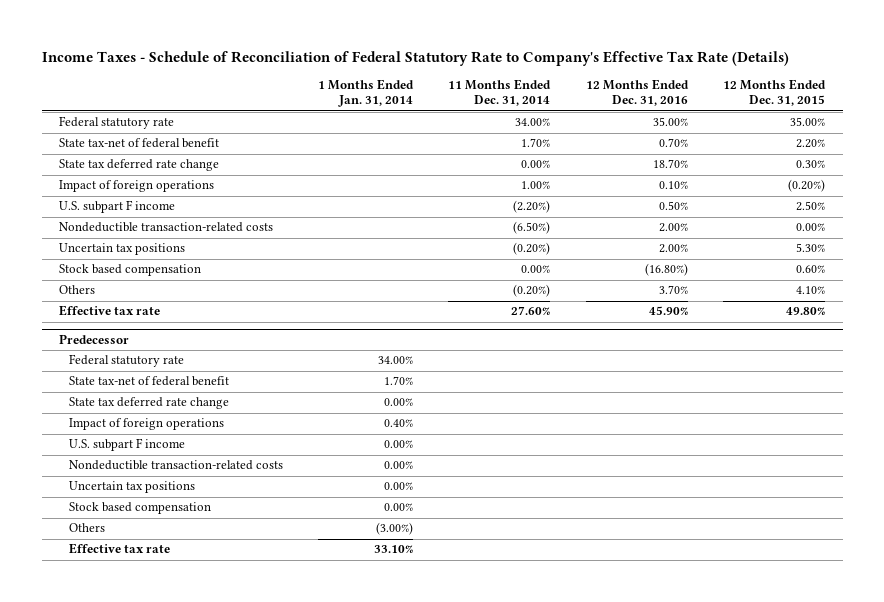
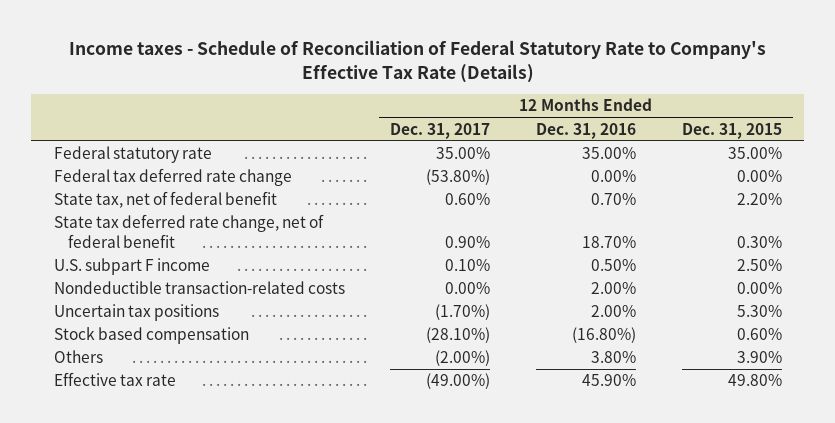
[41,50,789,66] Income Taxes - Schedule of Reconciliation of Federal Statutory Rate to Company's Effective Tax Rate (Details) -> [68,39,766,83] Income taxes - Schedule of Reconciliation of Federal Statutory Rate to Company's Effective Tax Rate (Details)
[318,79,415,108] 1 Months Ended Jan. 31, 2014 -> none
[448,79,552,107] 11 Months Ended Dec. 31, 2014 -> none
none -> [390,122,491,139] Dec. 31, 2017
[59,180,215,193] Impact of foreign operations -> none
none -> [53,168,292,187] Federal tax deferred rate change
[59,138,220,149] State tax-net of federal benefit -> [53,191,277,209] State tax, net of federal benefit
[59,159,220,172] State tax deferred rate change -> [53,214,324,248] State tax deferred rate change, net of federal benefit
[658,285,688,295] 3.70% -> [590,351,636,364] 3.80%
[795,286,825,295] 4.10% -> [736,351,782,364] 3.90%
[59,334,130,345] Predecessor -> none
[68,354,184,368] Federal statutory rate -> none
[68,376,229,387] State tax-net of federal benefit -> none
[68,397,229,410] State tax deferred rate change -> none
[68,418,224,431] Impact of foreign operations -> none
[68,438,185,452] U.S. subpart F income -> none
[68,460,283,471] Nondeductible transaction-related costs -> none
[68,481,195,494] Uncertain tax positions -> none
[68,502,211,515] Stock based compensation -> none
[68,523,105,533] Others -> none
[68,543,170,555] Effective tax rate -> none

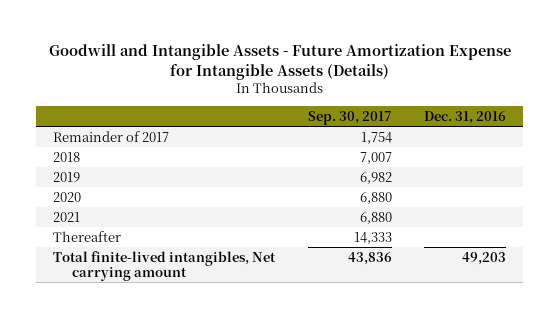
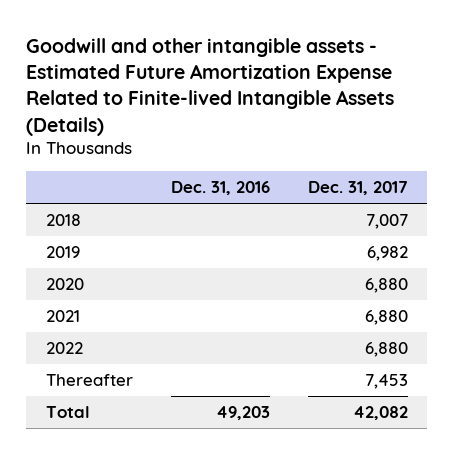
[48,44,511,80] Goodwill and Intangible Assets - Future Amortization Expense for Intangible Assets (Details) -> [26,37,395,136] Goodwill and other intangible assets - Estimated Future Amortization Expense Related to Finite-lived Intangible Assets (Details)
[307,110,392,125] Sep. 30, 2017 -> none
none -> [308,181,409,196] Dec. 31, 2017
[52,130,169,142] Remainder of 2017 -> none
none -> [45,342,83,355] 2022
[52,250,276,281] Total finite-lived intangibles, Net carrying amount -> [45,406,90,419] Total

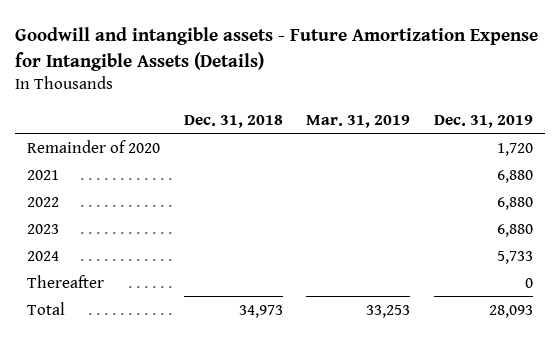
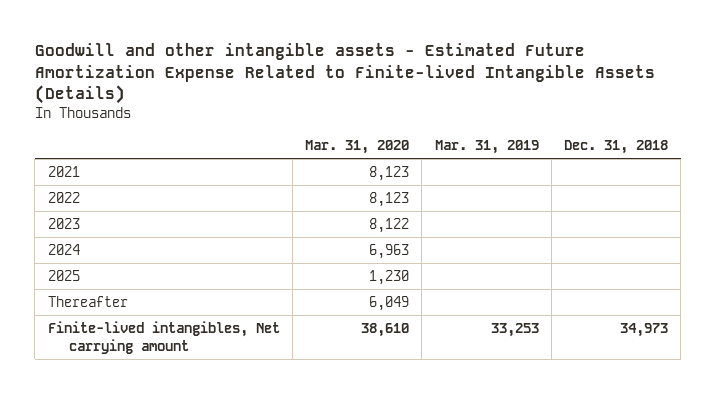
[15,26,539,71] Goodwill and intangible assets - Future Amortization Expense for Intangible Assets (Details) -> [34,43,655,105] Goodwill and other intangible assets - Estimated Future Amortization Expense Related to Finite-lived Intangible Assets (Details)
[433,114,533,128] Dec. 31, 2019 -> none
none -> [305,139,410,154] Mar. 31, 2020
[26,139,160,153] Remainder of 2020 -> none
none -> [47,270,80,282] 2025
[26,301,65,315] Total -> [47,321,280,355] Finite-lived intangibles, Net carrying amount

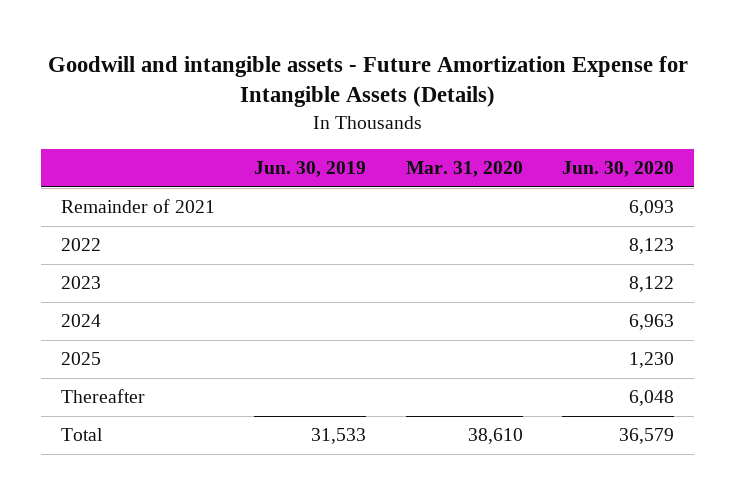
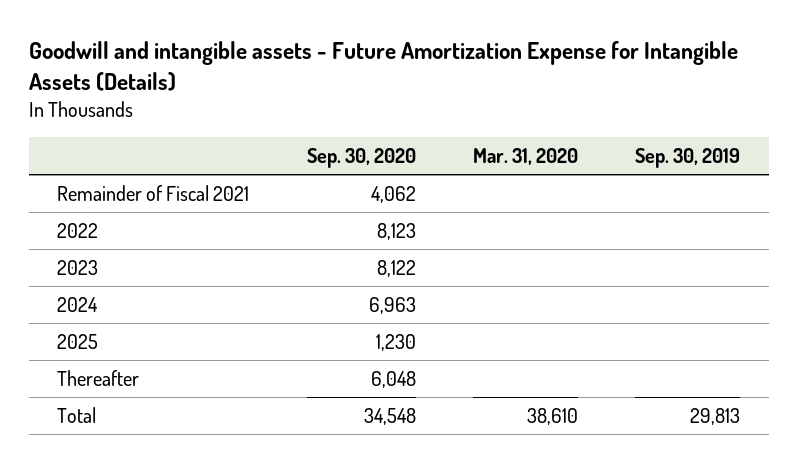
[254,161,367,178] Jun. 30, 2019 -> none
[562,161,675,178] Jun. 30, 2020 -> none
none -> [306,147,416,168] Sep. 30, 2020
none -> [635,147,741,168] Sep. 30, 2019
[60,199,215,214] Remainder of 2021 -> [57,184,250,201] Remainder of Fiscal 2021

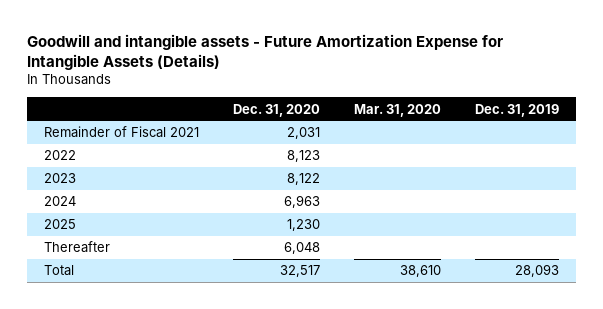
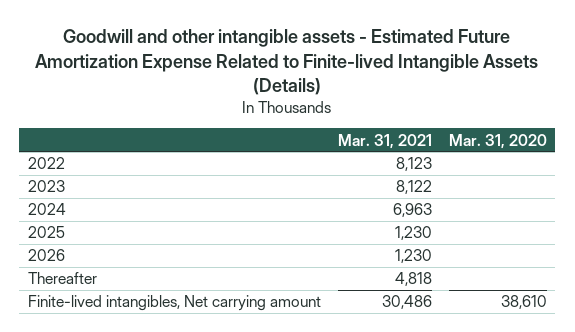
[26,33,503,70] Goodwill and intangible assets - Future Amortization Expense for Intangible Assets (Details) -> [35,29,539,95] Goodwill and other intangible assets - Estimated Future Amortization Expense Related to Finite-lived Intangible Assets (Details)
[232,103,320,117] Dec. 31, 2020 -> none
[475,103,560,117] Dec. 31, 2019 -> none
none -> [337,133,432,149] Mar. 31, 2021
[43,126,199,139] Remainder of Fiscal 2021 -> none
none -> [27,249,65,262] 2026
[43,265,74,277] Total -> [27,295,321,312] Finite-lived intangibles, Net carrying amount

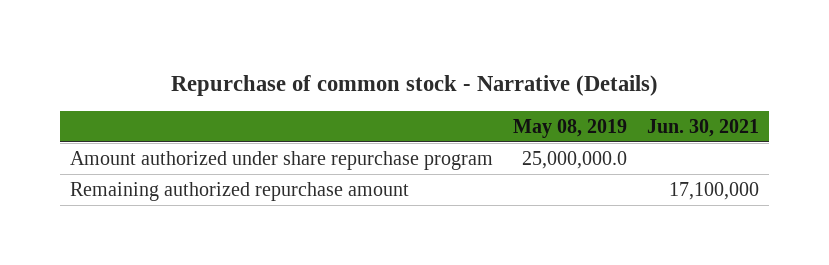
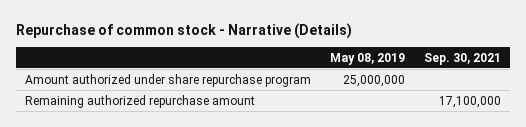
[647,118,760,137] Jun. 30, 2021 -> none
none -> [423,52,501,65] Sep. 30, 2021
[522,150,628,169] 25,000,000.0 -> [343,74,406,87] 25,000,000

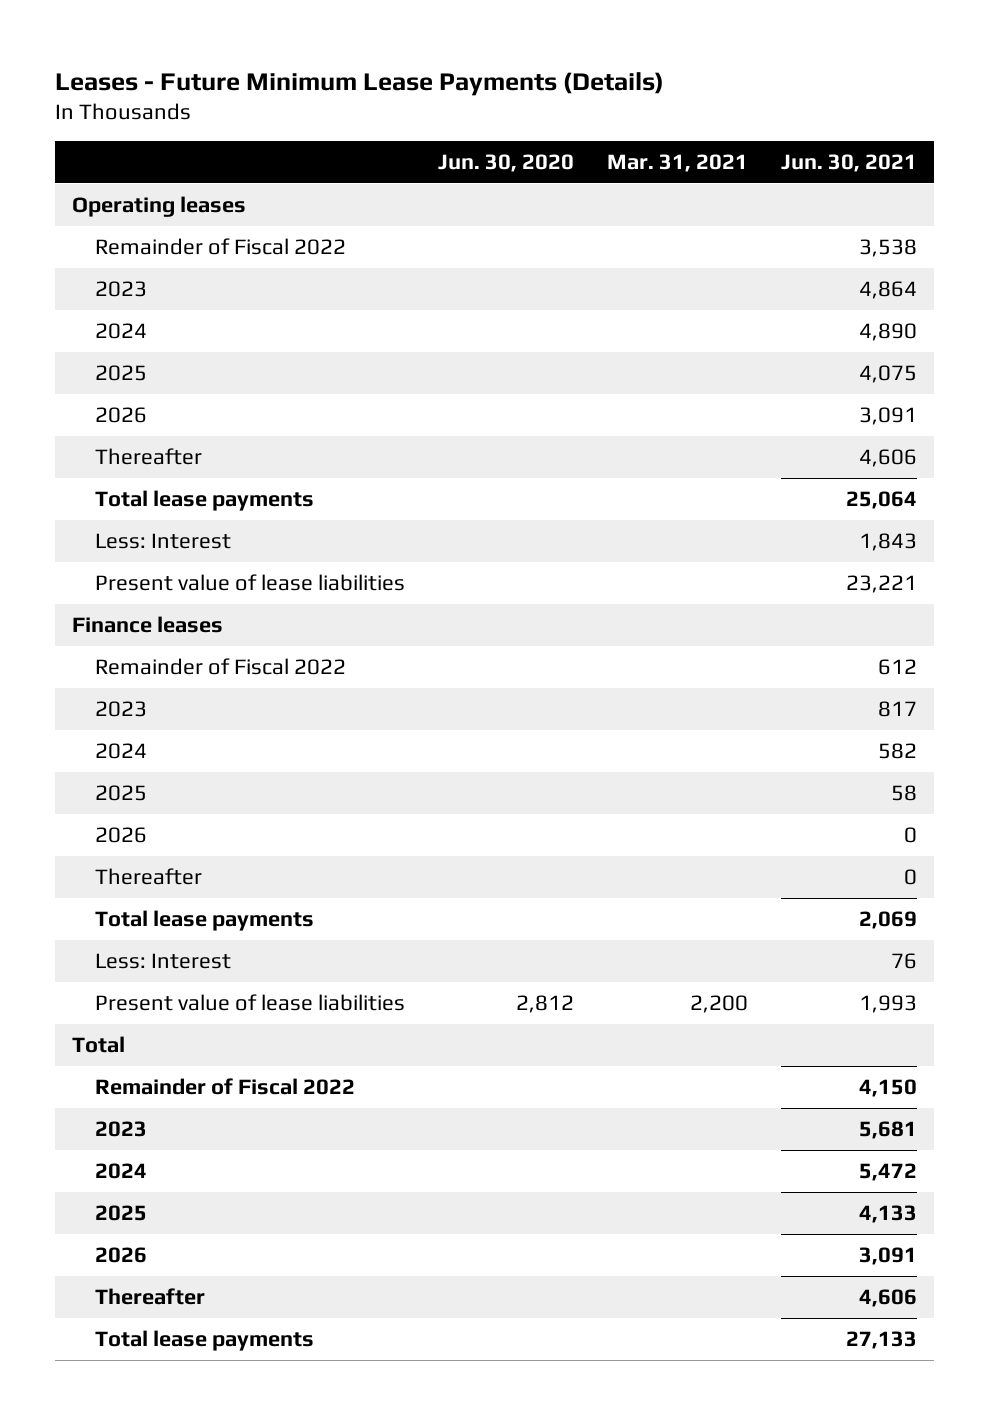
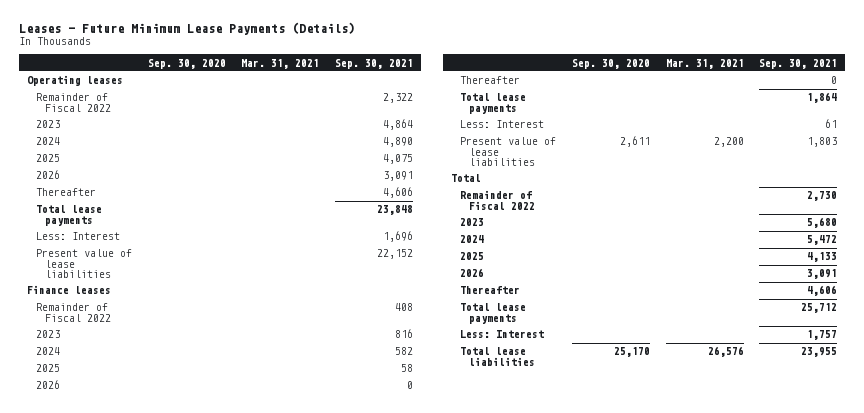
[438,154,575,173] Jun. 30, 2020 -> none
[781,154,918,173] Jun. 30, 2021 -> none
none -> [147,58,226,69] Sep. 30, 2020
none -> [335,58,414,69] Sep. 30, 2021
none -> [460,330,545,339] Less: Interest
none -> [460,347,536,366] Total lease liabilities

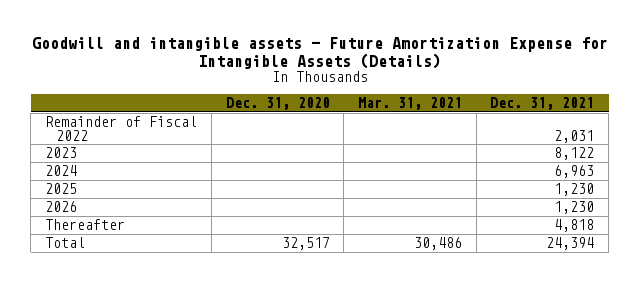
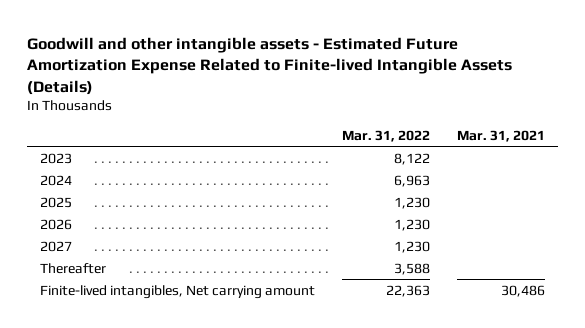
[31,36,608,69] Goodwill and intangible assets - Future Amortization Expense for Intangible Assets (Details) -> [27,36,513,95] Goodwill and other intangible assets - Estimated Future Amortization Expense Related to Finite-lived Intangible Assets (Details)
[225,96,330,110] Dec. 31, 2020 -> none
[490,96,595,110] Dec. 31, 2021 -> none
none -> [342,129,431,142] Mar. 31, 2022
[45,116,198,141] Remainder of Fiscal 2022 -> none
none -> [40,240,73,252] 2027
[45,237,86,249] Total -> [40,284,316,299] Finite-lived intangibles, Net carrying amount

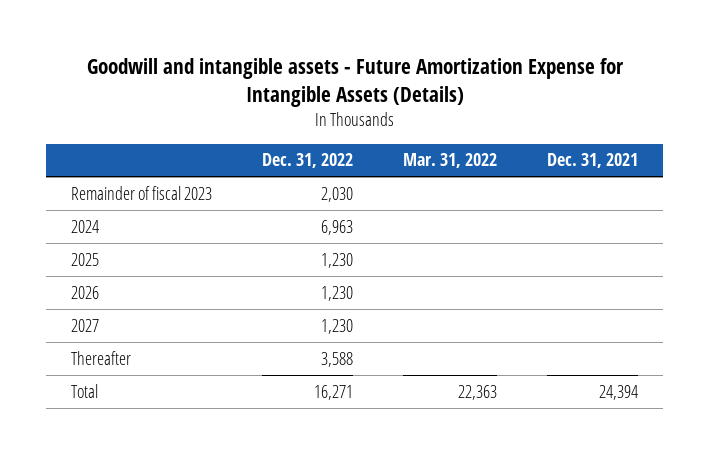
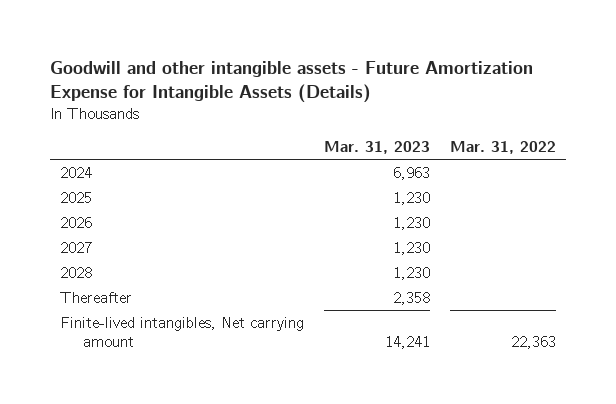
[86,58,624,107] Goodwill and intangible assets - Future Amortization Expense for Intangible Assets (Details) -> [49,60,533,103] Goodwill and other intangible assets - Future Amortization Expense for Intangible Assets (Details)
[262,153,354,169] Dec. 31, 2022 -> none
[547,153,639,169] Dec. 31, 2021 -> none
none -> [323,141,430,155] Mar. 31, 2023
[71,185,213,200] Remainder of fiscal 2023 -> none
none -> [59,266,92,278] 2028
[71,383,99,398] Total -> [59,316,304,347] Finite-lived intangibles, Net carrying amount

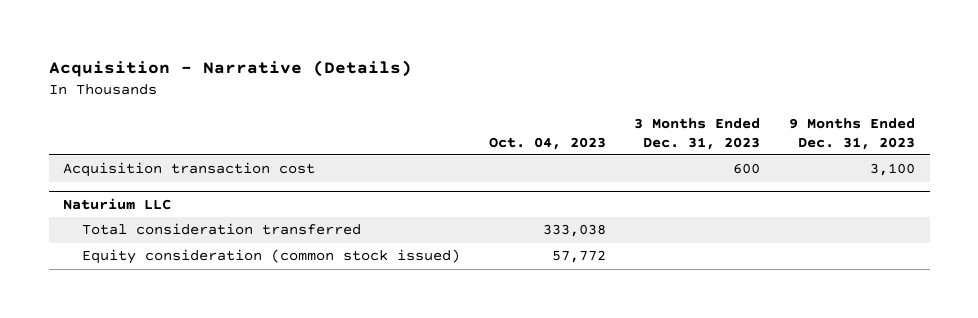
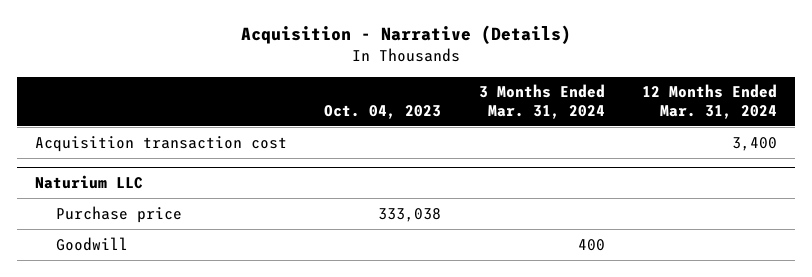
[634,117,761,150] 3 Months Ended Dec. 31, 2023 -> none
[789,117,916,150] 9 Months Ended Dec. 31, 2023 -> none
none -> [478,84,605,120] 3 Months Ended Mar. 31, 2024
none -> [641,84,777,120] 12 Months Ended Mar. 31, 2024
[81,249,460,265] Equity consideration (common stock issued) -> none
[81,223,361,236] Total consideration transferred -> [56,205,183,223] Purchase price
none -> [56,236,129,251] Goodwill

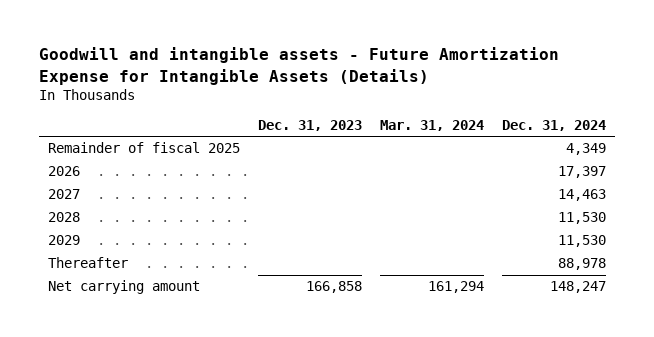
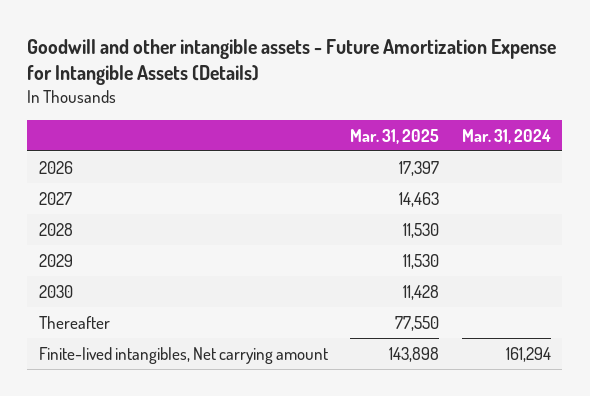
[39,47,560,85] Goodwill and intangible assets - Future Amortization Expense for Intangible Assets (Details) -> [27,38,557,85] Goodwill and other intangible assets - Future Amortization Expense for Intangible Assets (Details)
[258,120,363,132] Dec. 31, 2023 -> none
[502,120,607,132] Dec. 31, 2024 -> none
none -> [350,128,440,144] Mar. 31, 2025
[48,142,241,154] Remainder of fiscal 2025 -> none
none -> [38,284,73,298] 2030
[48,280,201,295] Net carrying amount -> [38,346,328,364] Finite-lived intangibles, Net carrying amount

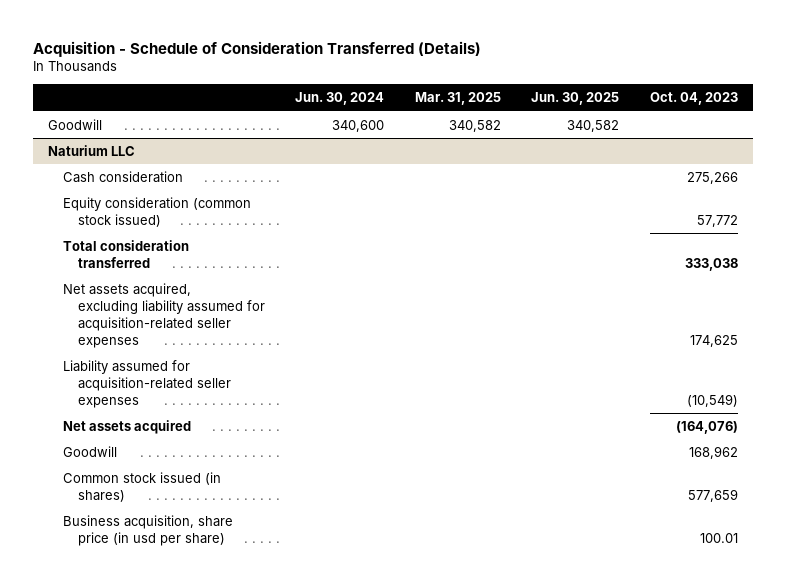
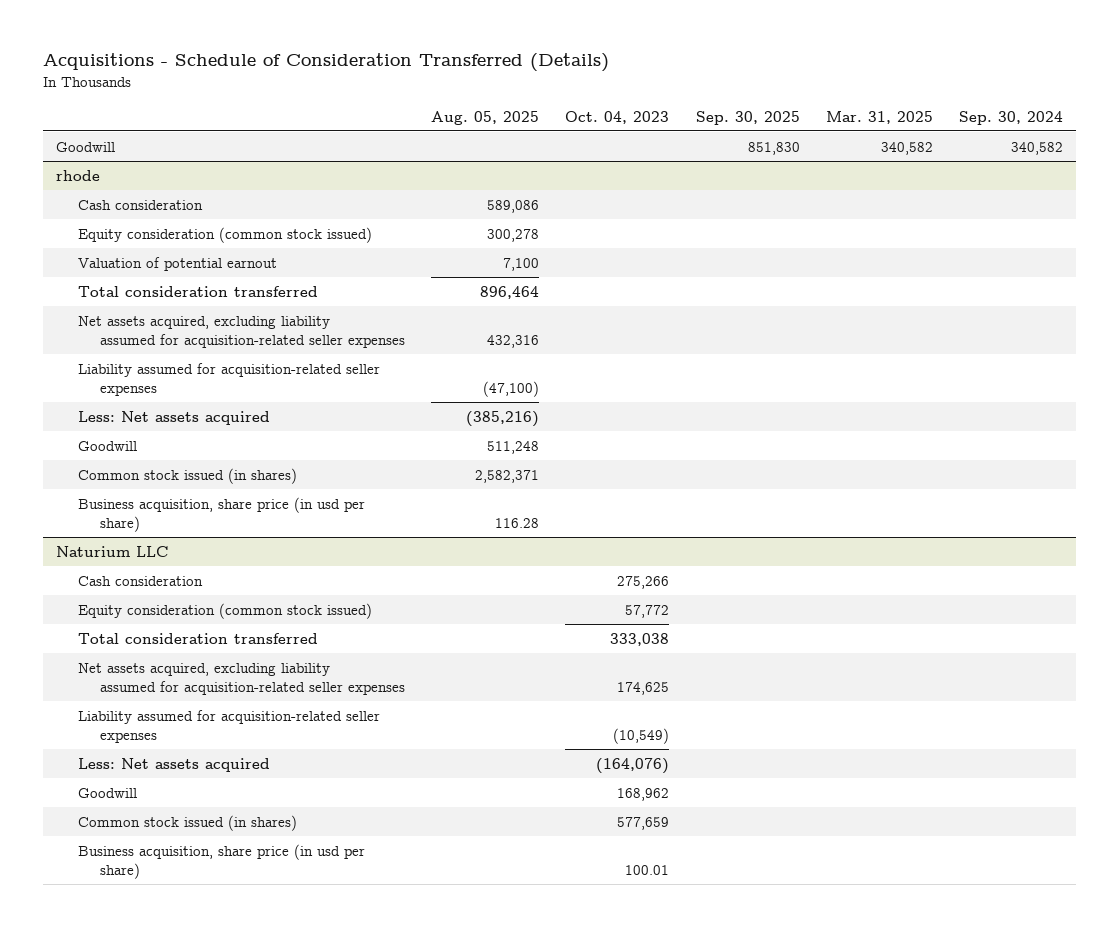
[33,40,482,57] Acquisition - Schedule of Consideration Transferred (Details) -> [42,53,609,73] Acquisitions - Schedule of Consideration Transferred (Details)
[295,92,385,106] Jun. 30, 2024 -> none
[531,92,620,106] Jun. 30, 2025 -> none
none -> [431,110,540,125] Aug. 05, 2025
none -> [695,110,800,125] Sep. 30, 2025
none -> [958,110,1063,125] Sep. 30, 2024
none -> [55,169,100,181] rhode
none -> [78,199,204,210] Cash consideration
none -> [78,226,373,243] Equity consideration (common stock issued)
none -> [78,256,278,271] Valuation of potential earnout
none -> [78,285,319,297] Total consideration transferred
none -> [78,315,406,348] Net assets acquired, excluding liability assumed for acquisition-related seller expenses
none -> [78,362,381,396] Liability assumed for acquisition-related seller expenses
none -> [78,410,271,425] Less: Net assets acquired
none -> [78,440,138,451] Goodwill
none -> [78,467,298,484] Common stock issued (in shares)
none -> [78,496,366,532] Business acquisition, share price (in usd per share)
[63,419,192,434] Net assets acquired -> [78,757,271,772] Less: Net assets acquired

